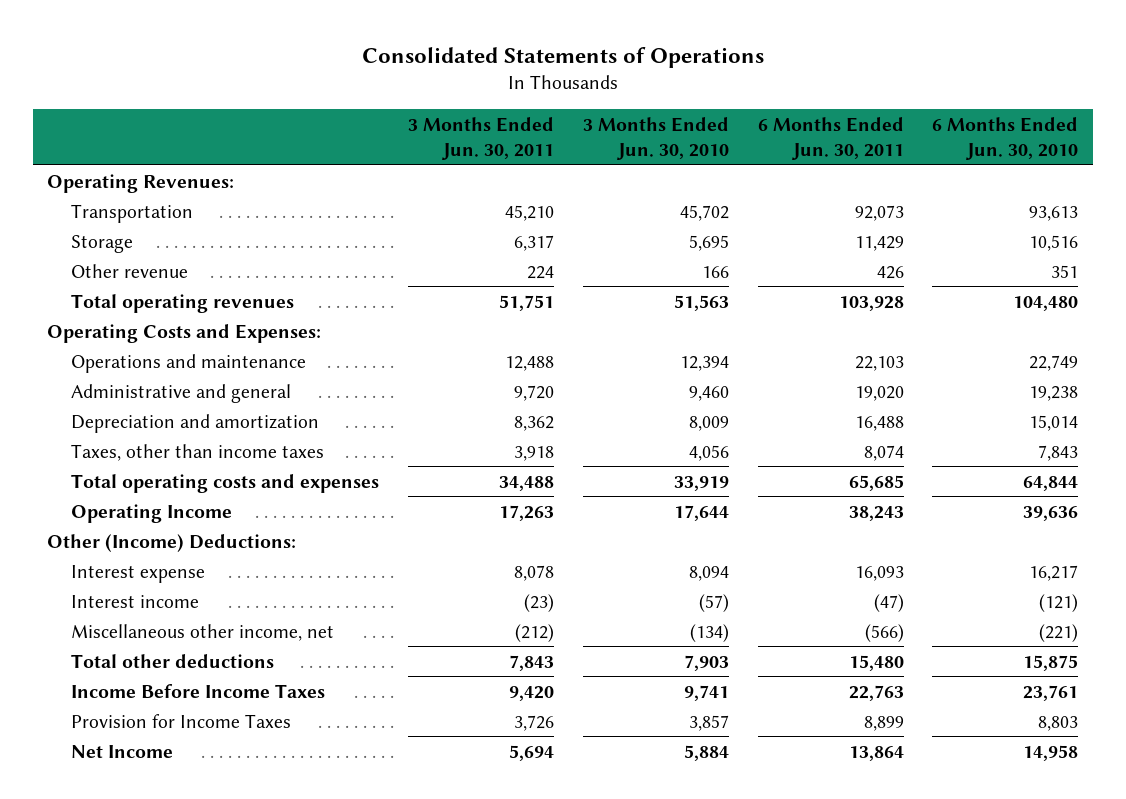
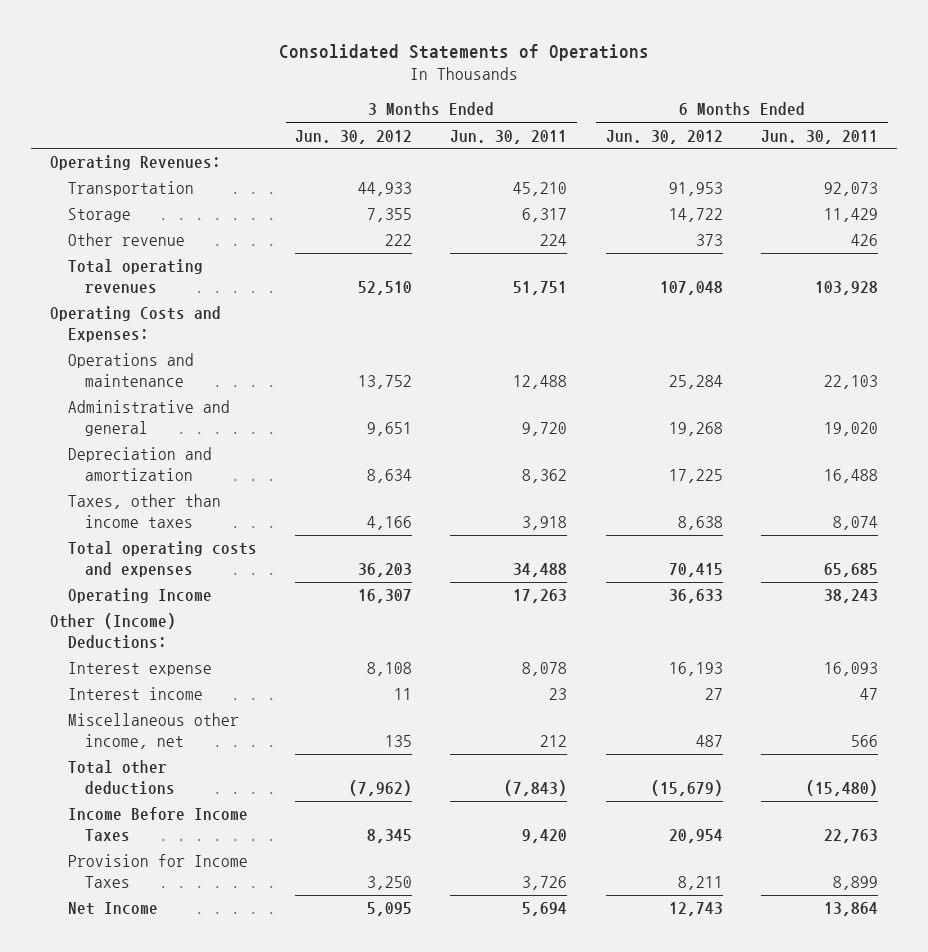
[582,116,729,160] 3 Months Ended Jun. 30, 2010 -> none
[932,116,1079,160] 6 Months Ended Jun. 30, 2010 -> none
none -> [295,129,413,144] Jun. 30, 2012
none -> [605,129,723,144] Jun. 30, 2012
[524,593,555,612] (23) -> [549,688,568,701] 23
[873,593,904,612] (47) -> [859,688,878,701] 47
[515,623,555,642] (212) -> [540,735,568,748] 212
[864,623,904,642] (566) -> [850,735,878,748] 566
[509,654,555,671] 7,843 -> [504,780,568,797] (7,843)
[848,654,904,671] 15,480 -> [805,780,878,797] (15,480)

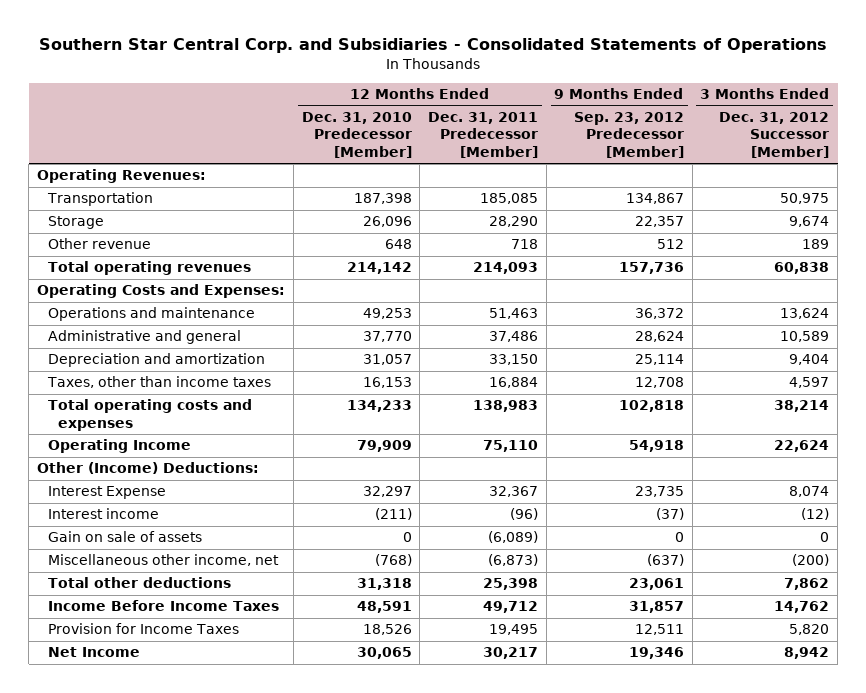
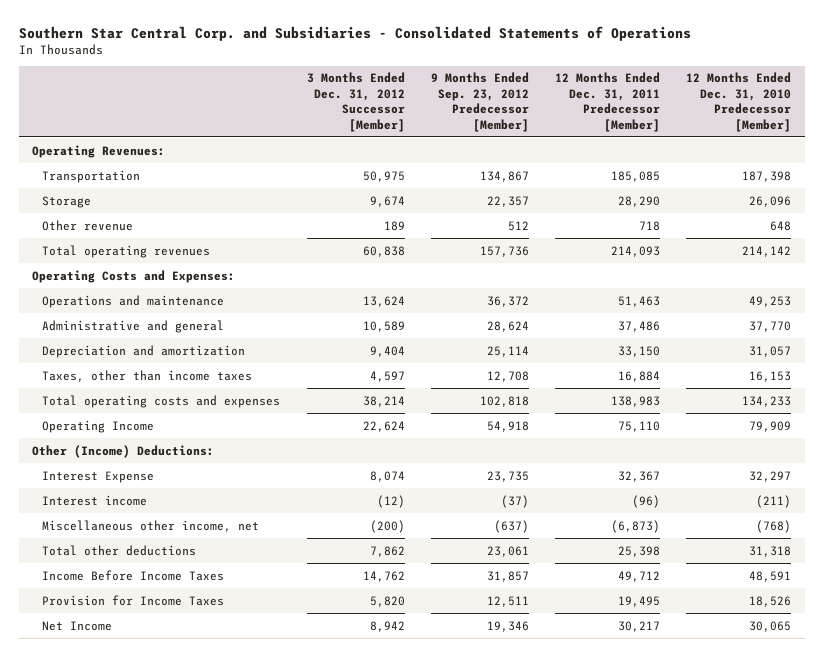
[47,531,202,543] Gain on sale of assets -> none

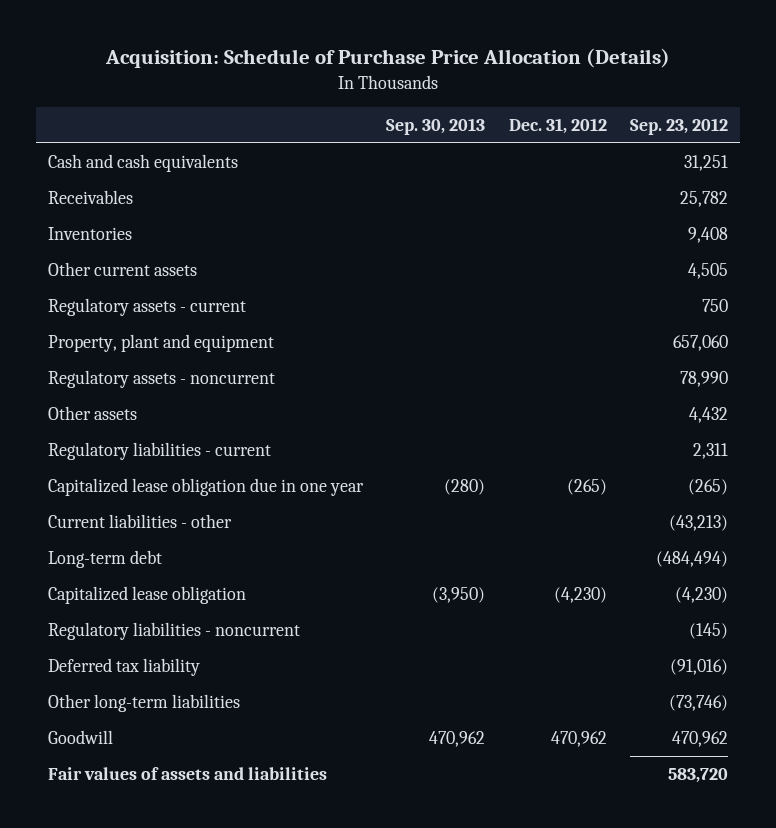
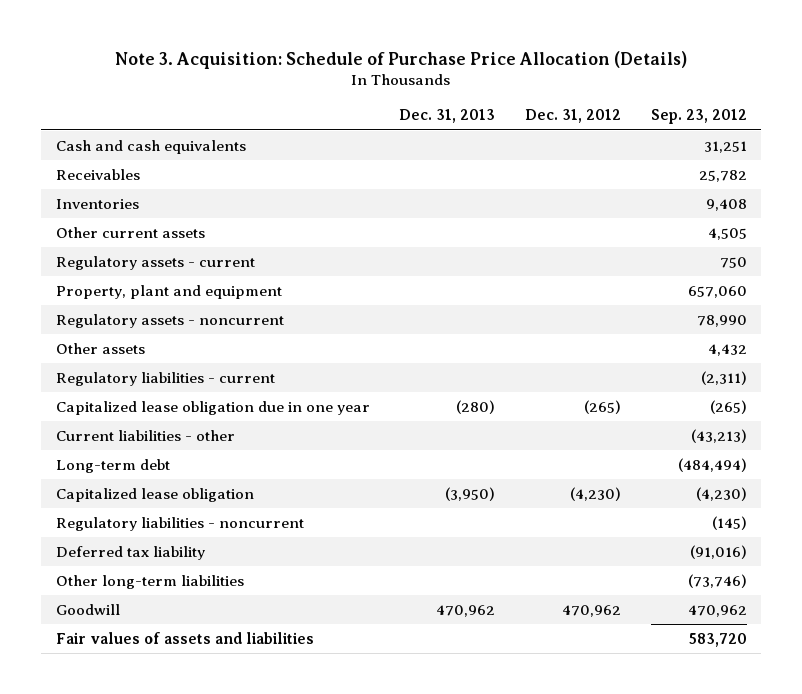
[105,48,671,69] Acquisition: Schedule of Purchase Price Allocation (Details) -> [115,50,688,69] Note 3. Acquisition: Schedule of Purchase Price Allocation (Details)
[386,117,486,135] Sep. 30, 2013 -> none
none -> [399,109,496,124] Dec. 31, 2013
[693,442,729,459] 2,311 -> [700,370,747,385] (2,311)

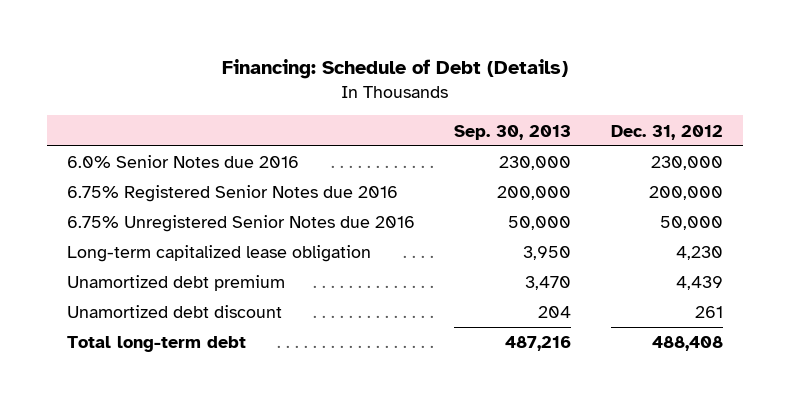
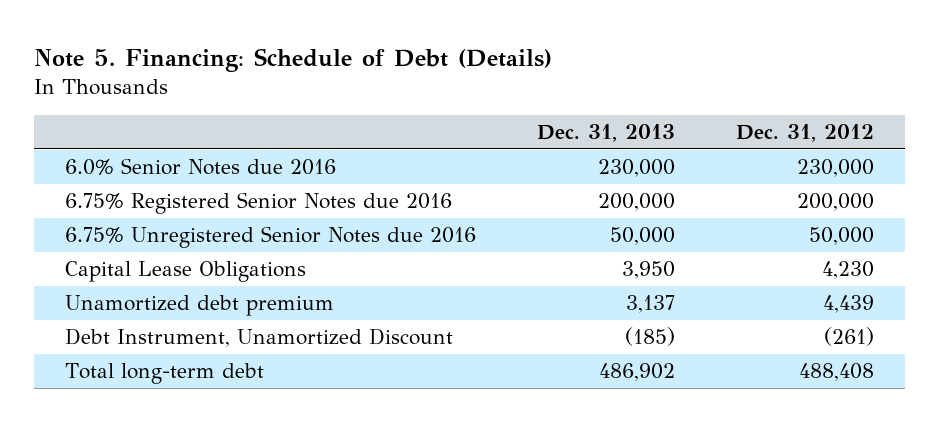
[221,59,568,80] Financing: Schedule of Debt (Details) -> [33,48,552,73] Note 5. Financing: Schedule of Debt (Details)
[454,124,572,140] Sep. 30, 2013 -> none
none -> [536,123,675,142] Dec. 31, 2013
[66,245,371,263] Long-term capitalized lease obligation -> [64,261,306,283] Capital Lease Obligations
[66,305,282,319] Unamortized debt discount -> [64,328,453,348] Debt Instrument, Unamortized Discount
[694,306,723,319] 261 -> [824,327,875,347] (261)

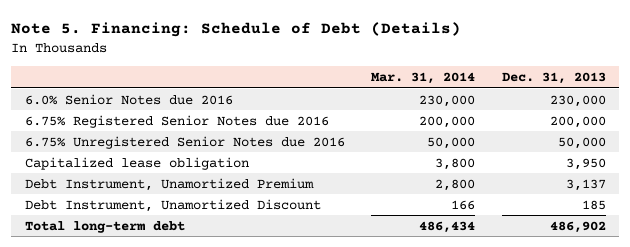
[736,123,875,142] Dec. 31, 2012 -> none
none -> [371,72,476,85] Mar. 31, 2014
[64,261,306,283] Capital Lease Obligations -> [24,156,249,170] Capitalized lease obligation
[64,295,334,317] Unamortized debt premium -> [24,177,314,191] Debt Instrument, Unamortized Premium
[624,327,675,347] (185) -> [581,199,606,210] 185

